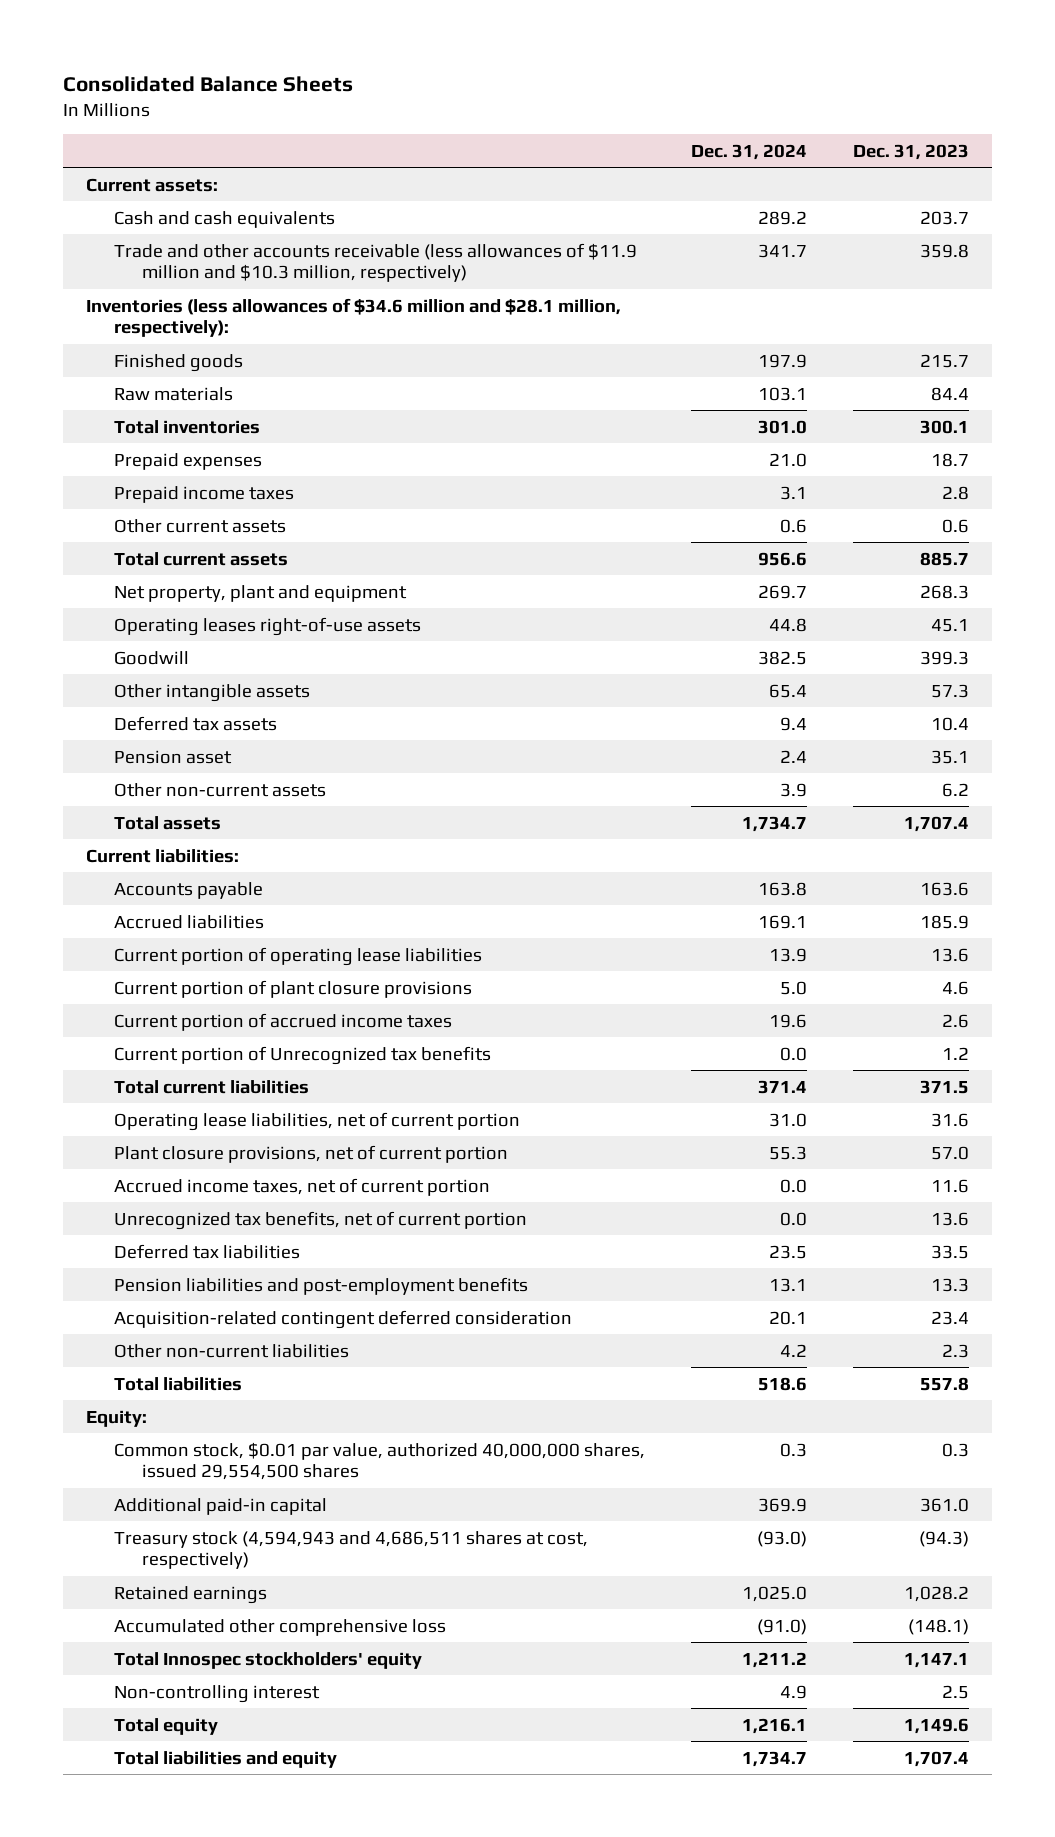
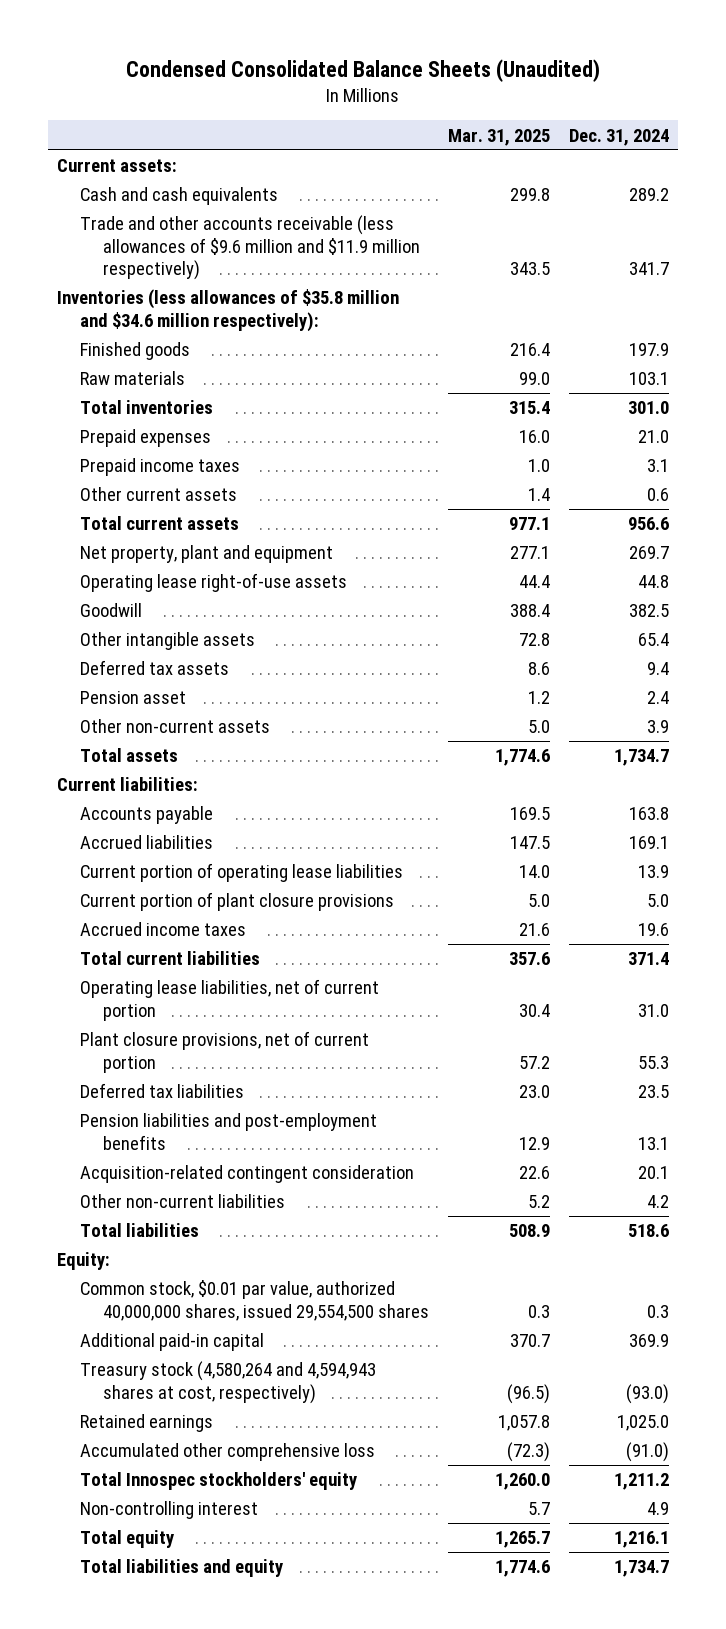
[62,76,353,93] Consolidated Balance Sheets -> [126,58,601,82] Condensed Consolidated Balance Sheets (Unaudited)
[853,143,970,160] Dec. 31, 2023 -> none
none -> [448,128,551,146] Mar. 31, 2025
[114,242,638,282] Trade and other accounts receivable (less allowances of $11.9 million and $10.3 million, respectively) -> [80,215,421,281] Trade and other accounts receivable (less allowances of $9.6 million and $11.9 million respectively)
[85,297,621,337] Inventories (less allowances of $34.6 million and $28.1 million, respectively): -> [57,289,400,332] Inventories (less allowances of $35.8 million and $34.6 million respectively):
[114,616,422,636] Operating leases right-of-use assets -> [80,573,348,593] Operating lease right-of-use assets
[114,1045,492,1065] Current portion of Unrecognized tax benefits -> none
[114,1012,453,1031] Current portion of accrued income taxes -> [80,922,247,937] Accrued income taxes
[114,1177,491,1196] Accrued income taxes, net of current portion -> none
[114,1210,528,1230] Unrecognized tax benefits, net of current portion -> none
[114,1309,573,1329] Acquisition-related contingent deferred consideration -> [80,1165,415,1184] Acquisition-related contingent consideration
[114,1530,589,1569] Treasury stock (4,594,943 and 4,686,511 shares at cost, respectively) -> [80,1361,377,1404] Treasury stock (4,580,264 and 4,594,943 shares at cost, respectively)

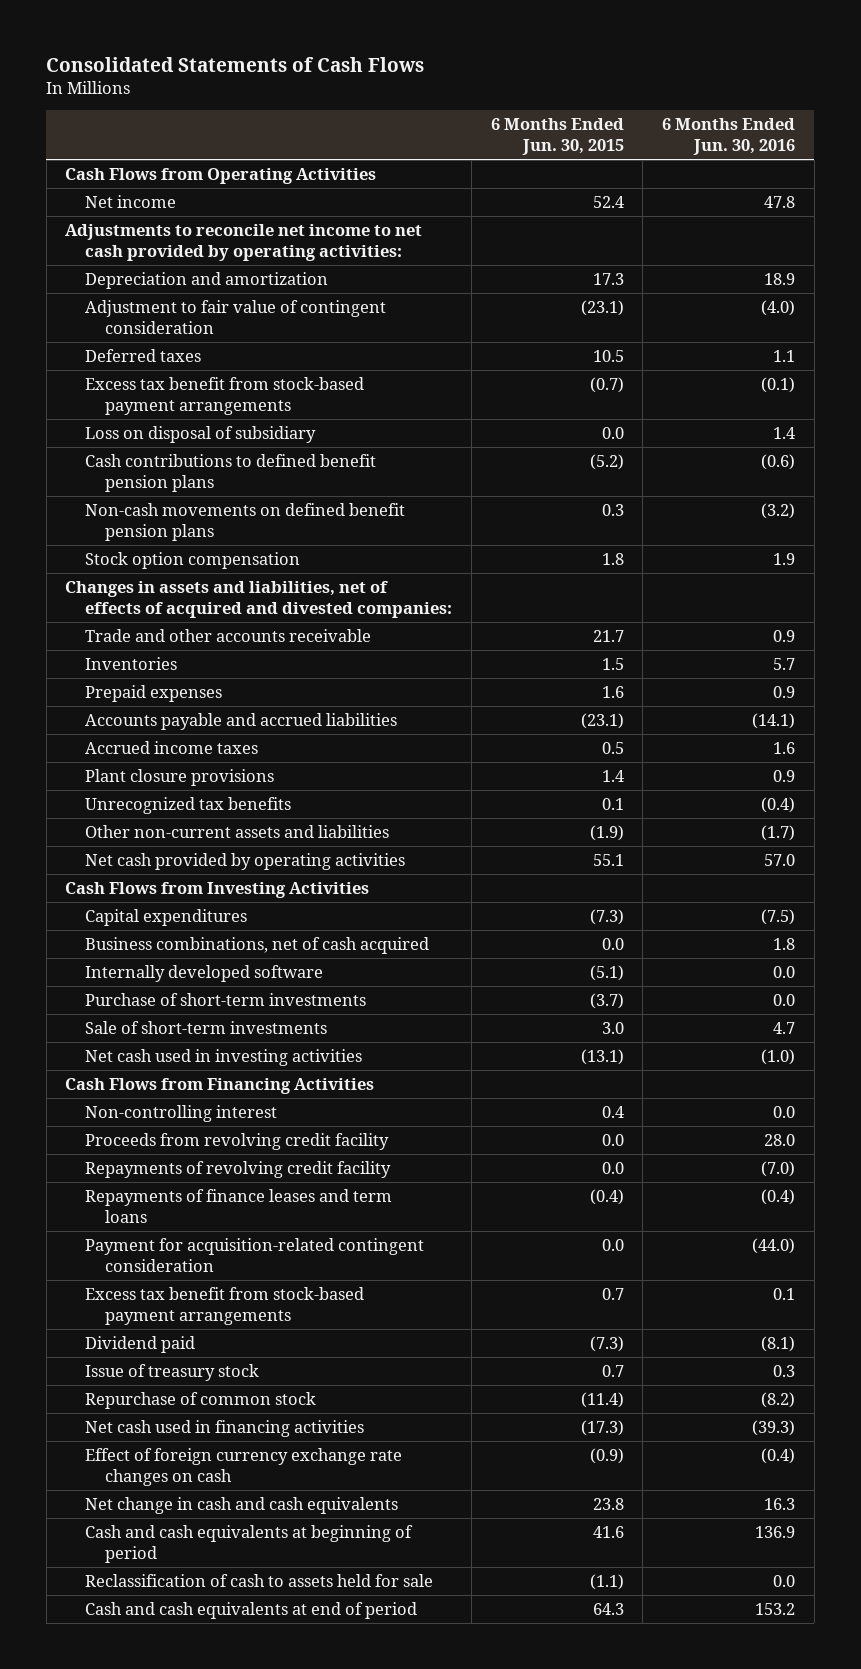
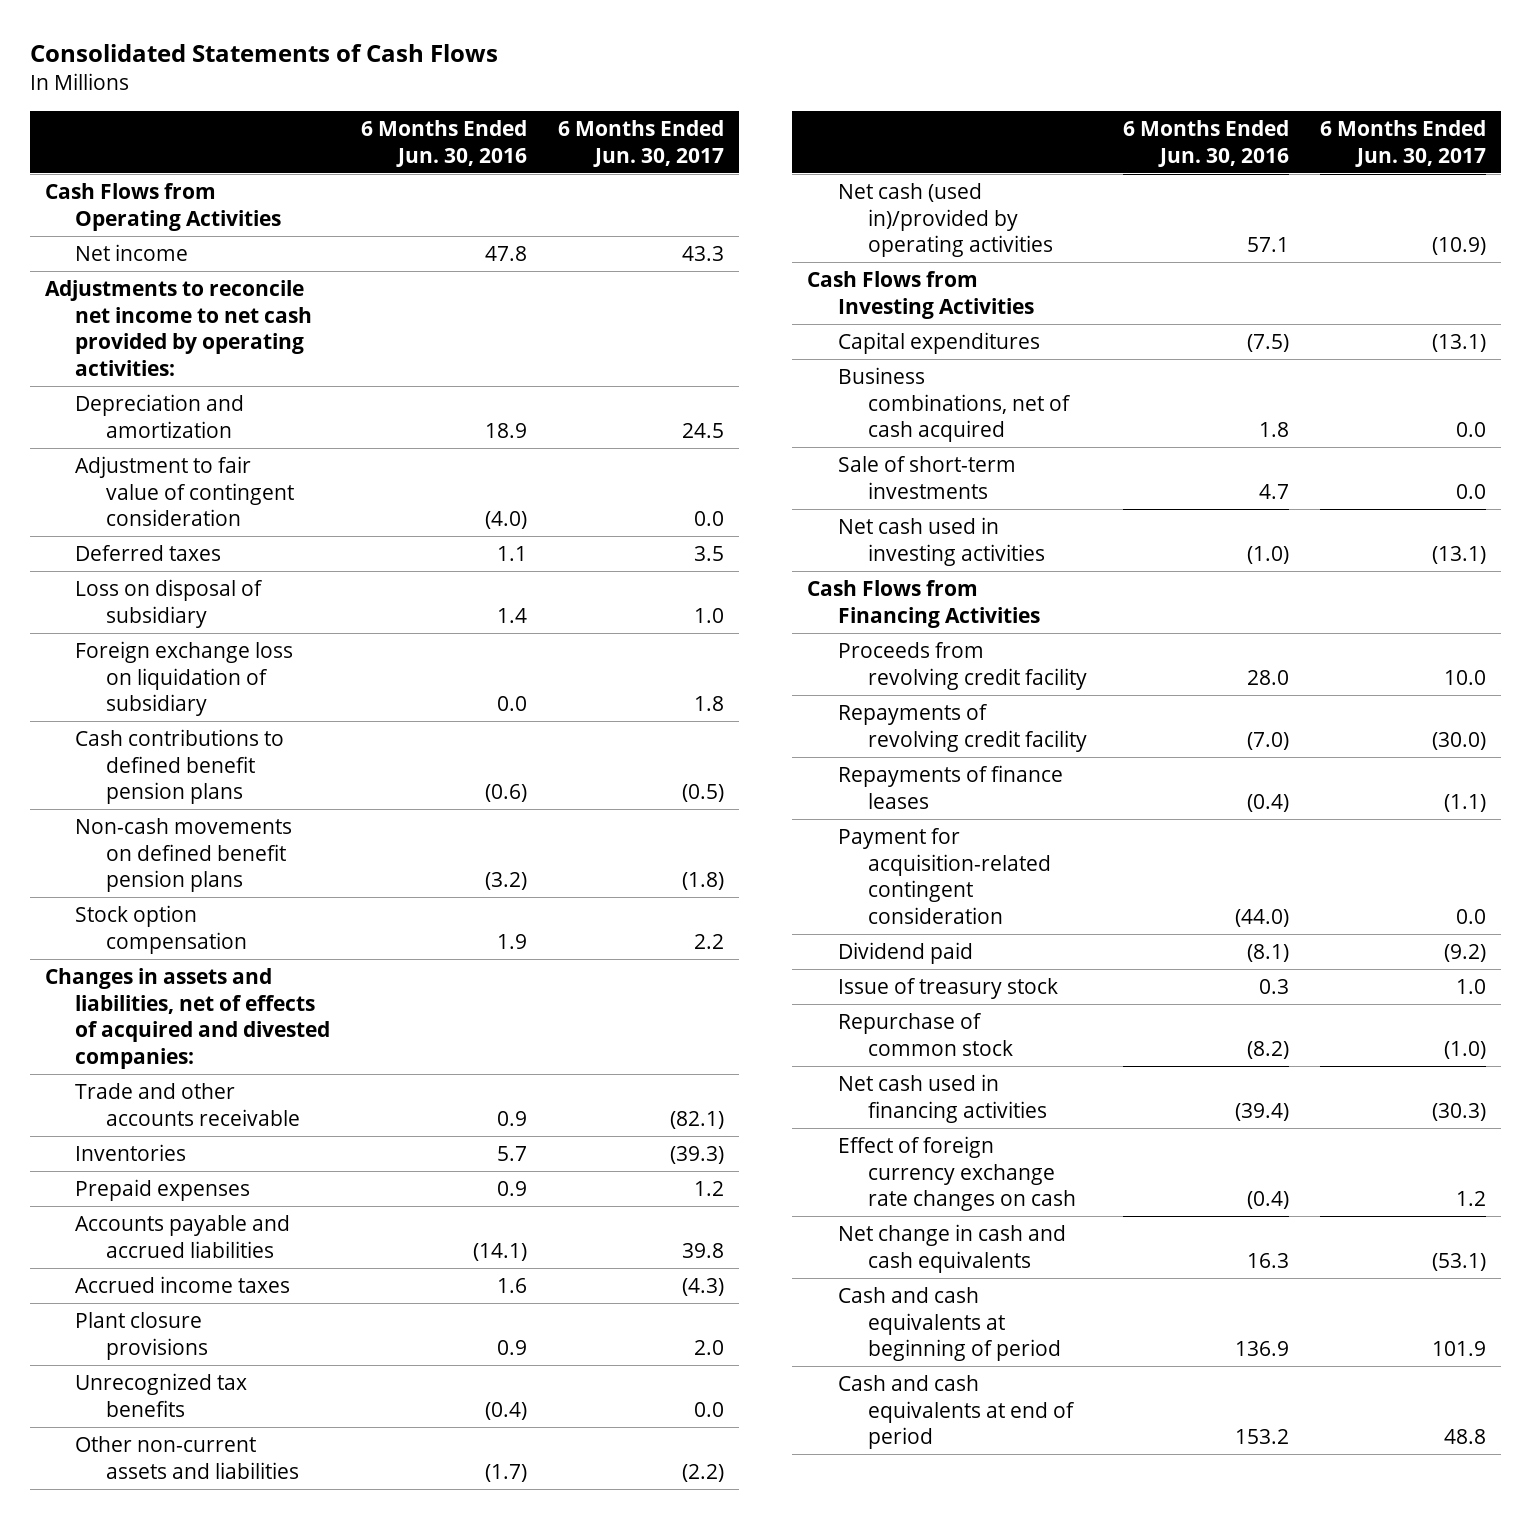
[490,118,624,155] 6 Months Ended Jun. 30, 2015 -> none
none -> [557,120,724,167] 6 Months Ended Jun. 30, 2017
[85,377,365,415] Excess tax benefit from stock-based payment arrangements -> none
none -> [75,640,294,717] Foreign exchange loss on liquidation of subsidiary
[85,853,406,871] Net cash provided by operating activities -> [837,182,1054,258] Net cash (used in)/provided by operating activities
[764,854,796,867] 57.0 -> [1247,237,1290,253] 57.1
[85,965,324,983] Internally developed software -> none
[85,993,367,1007] Purchase of short-term investments -> none
[85,1105,278,1123] Non-controlling interest -> none
[85,1189,393,1223] Repayments of finance leases and term loans -> [837,764,1063,809] Repayments of finance leases
[85,1287,365,1325] Excess tax benefit from stock-based payment arrangements -> none
[752,1420,796,1437] (39.3) -> [1235,1102,1290,1121] (39.4)
[85,1574,434,1588] Reclassification of cash to assets held for sale -> none

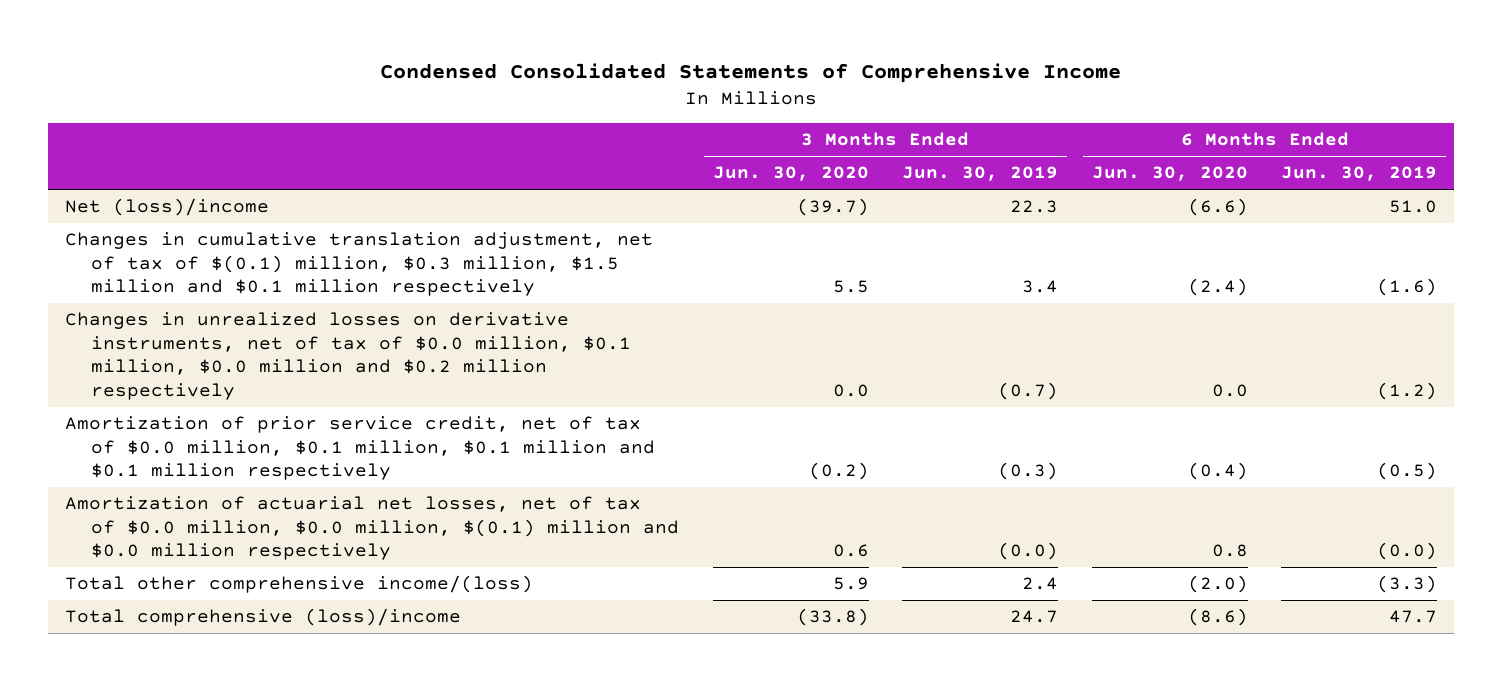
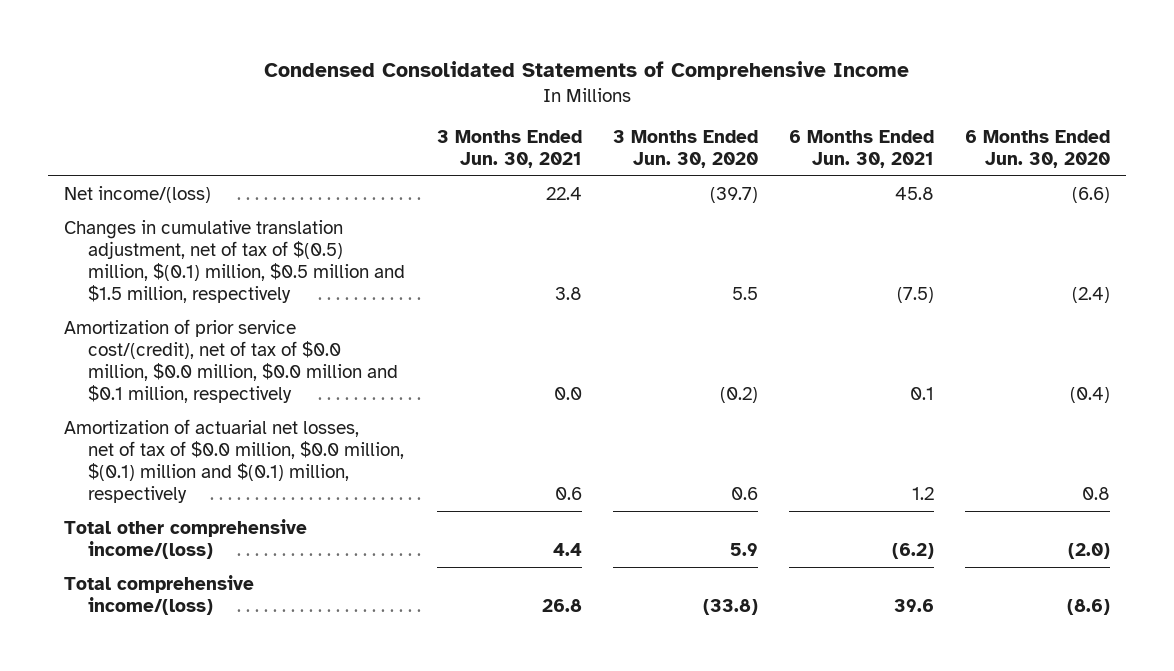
[902,166,1059,182] Jun. 30, 2019 -> none
[1281,166,1438,182] Jun. 30, 2019 -> none
none -> [436,130,582,169] 3 Months Ended Jun. 30, 2021
none -> [789,130,935,169] 6 Months Ended Jun. 30, 2021
[64,312,631,400] Changes in unrealized losses on derivative instruments, net of tax of $0.0 million, $0.1 million, $0.0 million and $0.2 million respectively -> none
[64,198,269,217] Net (loss)/income -> [64,186,212,204] Net income/(loss)
[64,232,653,297] Changes in cumulative translation adjustment, net of tax of $(0.1) million, $0.3 million, $1.5 million and $0.1 million respectively -> [64,220,406,303] Changes in cumulative translation adjustment, net of tax of $(0.5) million, $(0.1) million, $0.5 million and $1.5 million, respectively
[64,416,655,481] Amortization of prior service credit, net of tax of $0.0 million, $0.1 million, $0.1 million and $0.1 million respectively -> [64,319,399,403] Amortization of prior service cost/(credit), net of tax of $0.0 million, $0.0 million, $0.0 million and $0.1 million, respectively
[64,496,679,561] Amortization of actuarial net losses, net of tax of $0.0 million, $0.0 million, $(0.1) million and $0.0 million respectively -> [64,419,405,503] Amortization of actuarial net losses, net of tax of $0.0 million, $0.0 million, $(0.1) million and $(0.1) million, respectively
[64,608,461,627] Total comprehensive (loss)/income -> [64,575,255,616] Total comprehensive income/(loss)

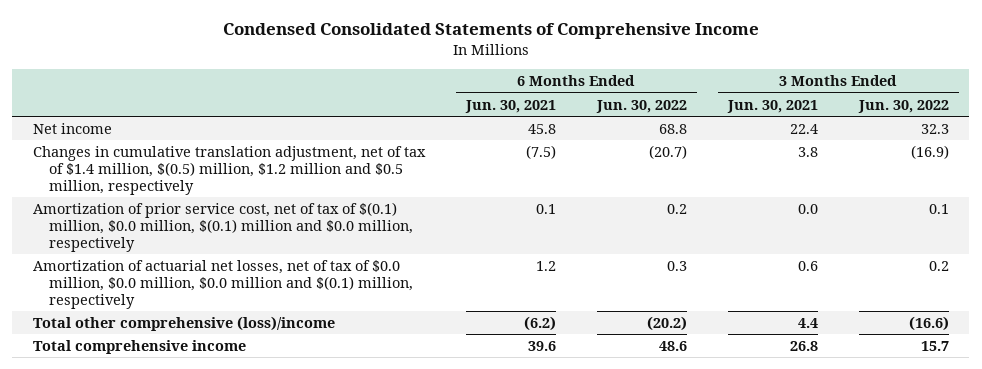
[612,130,758,169] 3 Months Ended Jun. 30, 2020 -> none
[965,130,1111,169] 6 Months Ended Jun. 30, 2020 -> none
none -> [595,99,687,113] Jun. 30, 2022
none -> [857,99,949,113] Jun. 30, 2022
[64,186,212,204] Net income/(loss) -> [32,122,112,134] Net income
[64,220,406,303] Changes in cumulative translation adjustment, net of tax of $(0.5) million, $(0.1) million, $0.5 million and $1.5 million, respectively -> [32,145,426,196] Changes in cumulative translation adjustment, net of tax of $1.4 million, $(0.5) million, $1.2 million and $0.5 million, respectively
[64,319,399,403] Amortization of prior service cost/(credit), net of tax of $0.0 million, $0.0 million, $0.0 million and $0.1 million, respectively -> [32,201,414,253] Amortization of prior service cost, net of tax of $(0.1) million, $0.0 million, $(0.1) million and $0.0 million, respectively
[64,419,405,503] Amortization of actuarial net losses, net of tax of $0.0 million, $0.0 million, $(0.1) million and $(0.1) million, respectively -> [32,259,414,310] Amortization of actuarial net losses, net of tax of $0.0 million, $0.0 million, $0.0 million and $(0.1) million, respectively
[64,519,308,560] Total other comprehensive income/(loss) -> [32,315,335,331] Total other comprehensive (loss)/income
[64,575,255,616] Total comprehensive income/(loss) -> [32,339,246,354] Total comprehensive income

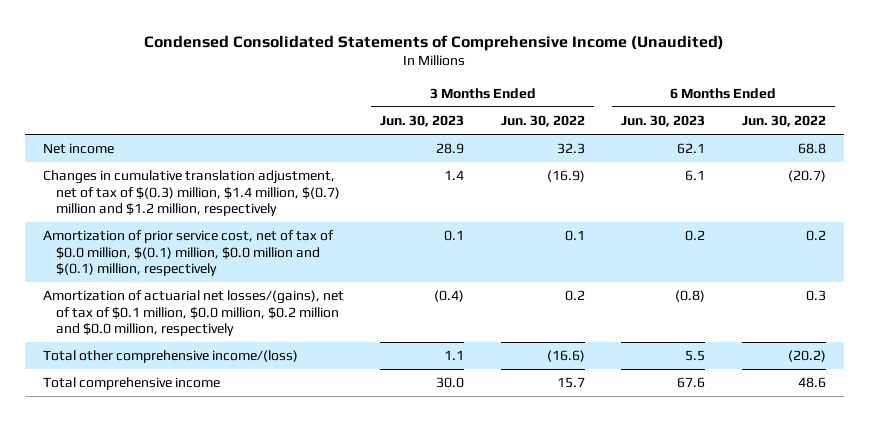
[222,23,759,40] Condensed Consolidated Statements of Comprehensive Income -> [144,34,725,51] Condensed Consolidated Statements of Comprehensive Income (Unaudited)
[464,99,556,113] Jun. 30, 2021 -> none
[726,99,818,113] Jun. 30, 2021 -> none
none -> [380,115,465,128] Jun. 30, 2023
none -> [621,115,706,128] Jun. 30, 2023
[32,145,426,196] Changes in cumulative translation adjustment, net of tax of $1.4 million, $(0.5) million, $1.2 million and $0.5 million, respectively -> [43,170,340,217] Changes in cumulative translation adjustment, net of tax of $(0.3) million, $1.4 million, $(0.7) million and $1.2 million, respectively
[32,201,414,253] Amortization of prior service cost, net of tax of $(0.1) million, $0.0 million, $(0.1) million and $0.0 million, respectively -> [43,230,335,277] Amortization of prior service cost, net of tax of $0.0 million, $(0.1) million, $0.0 million and $(0.1) million, respectively
[32,259,414,310] Amortization of actuarial net losses, net of tax of $0.0 million, $0.0 million, $0.0 million and $(0.1) million, respectively -> [43,290,345,337] Amortization of actuarial net losses/(gains), net of tax of $0.1 million, $0.0 million, $0.2 million and $0.0 million, respectively
[32,315,335,331] Total other comprehensive (loss)/income -> [43,350,299,364] Total other comprehensive income/(loss)

